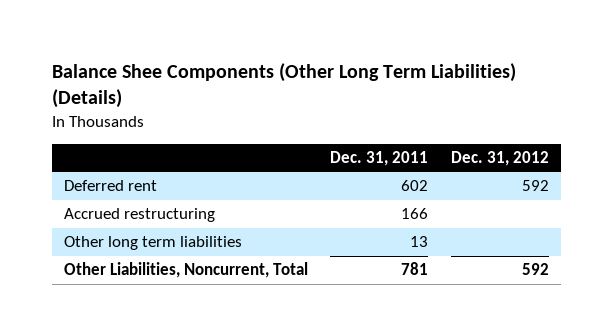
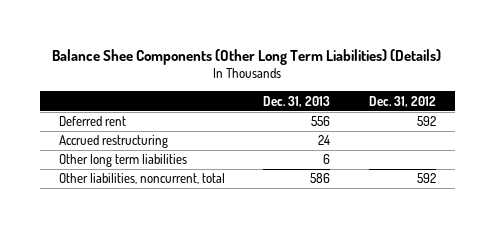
[330,151,429,167] Dec. 31, 2011 -> none
none -> [263,95,331,107] Dec. 31, 2013
[63,262,308,279] Other Liabilities, Noncurrent, Total -> [59,173,226,185] Other liabilities, noncurrent, total

